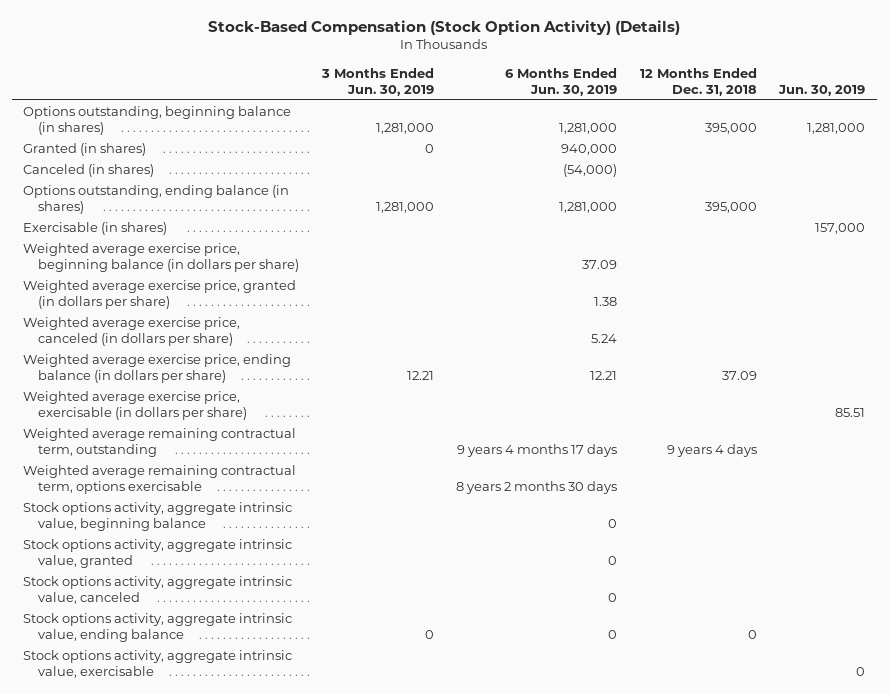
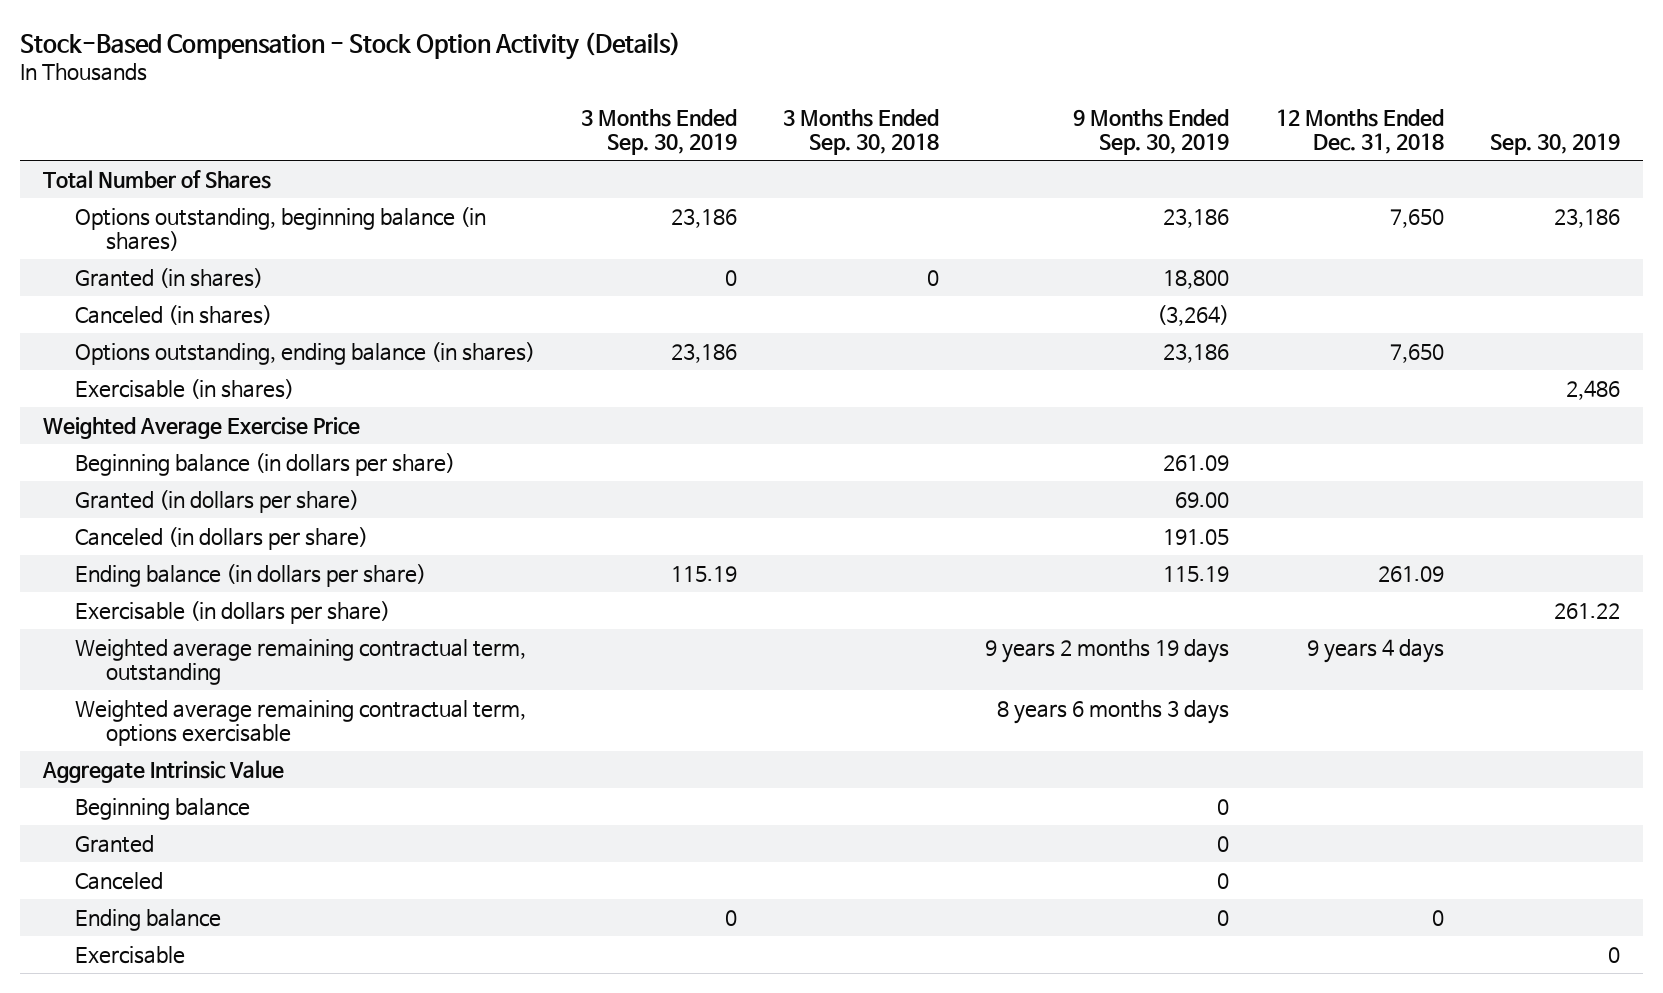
[208,19,681,35] Stock-Based Compensation (Stock Option Activity) (Details) -> [19,31,681,60] Stock-Based Compensation - Stock Option Activity (Details)
[320,67,434,96] 3 Months Ended Jun. 30, 2019 -> none
[505,67,618,96] 6 Months Ended Jun. 30, 2019 -> none
[778,84,866,96] Jun. 30, 2019 -> none
none -> [580,109,737,156] 3 Months Ended Sep. 30, 2019
none -> [783,109,940,156] 3 Months Ended Sep. 30, 2018
none -> [1073,109,1230,156] 9 Months Ended Sep. 30, 2019
none -> [1489,133,1620,156] Sep. 30, 2019
none -> [42,169,271,189] Total Number of Shares
[704,123,757,135] 395,000 -> [1389,208,1444,228] 7,650
[704,202,757,214] 395,000 -> [1389,343,1444,363] 7,650
none -> [42,416,360,439] Weighted Average Exercise Price
[23,243,300,273] Weighted average exercise price, beginning balance (in dollars per share) -> [74,452,455,476] Beginning balance (in dollars per share)
[23,280,297,310] Weighted average exercise price, granted (in dollars per share) -> [74,489,359,513] Granted (in dollars per share)
[23,317,241,347] Weighted average exercise price, canceled (in dollars per share) -> [74,526,368,550] Canceled (in dollars per share)
[23,354,292,384] Weighted average exercise price, ending balance (in dollars per share) -> [74,563,426,587] Ending balance (in dollars per share)
[721,371,757,381] 37.09 -> [1377,565,1444,582] 261.09
[23,391,248,421] Weighted average exercise price, exercisable (in dollars per share) -> [74,600,390,624] Exercisable (in dollars per share)
none -> [41,759,284,783] Aggregate Intrinsic Value
[23,502,293,532] Stock options activity, aggregate intrinsic value, beginning balance -> [74,797,250,820] Beginning balance
[23,539,293,569] Stock options activity, aggregate intrinsic value, granted -> [74,834,154,853] Granted
[23,576,293,605] Stock options activity, aggregate intrinsic value, canceled -> [74,871,163,890] Canceled
[23,613,293,643] Stock options activity, aggregate intrinsic value, ending balance -> [74,908,221,931] Ending balance
[23,650,293,679] Stock options activity, aggregate intrinsic value, exercisable -> [74,945,185,964] Exercisable

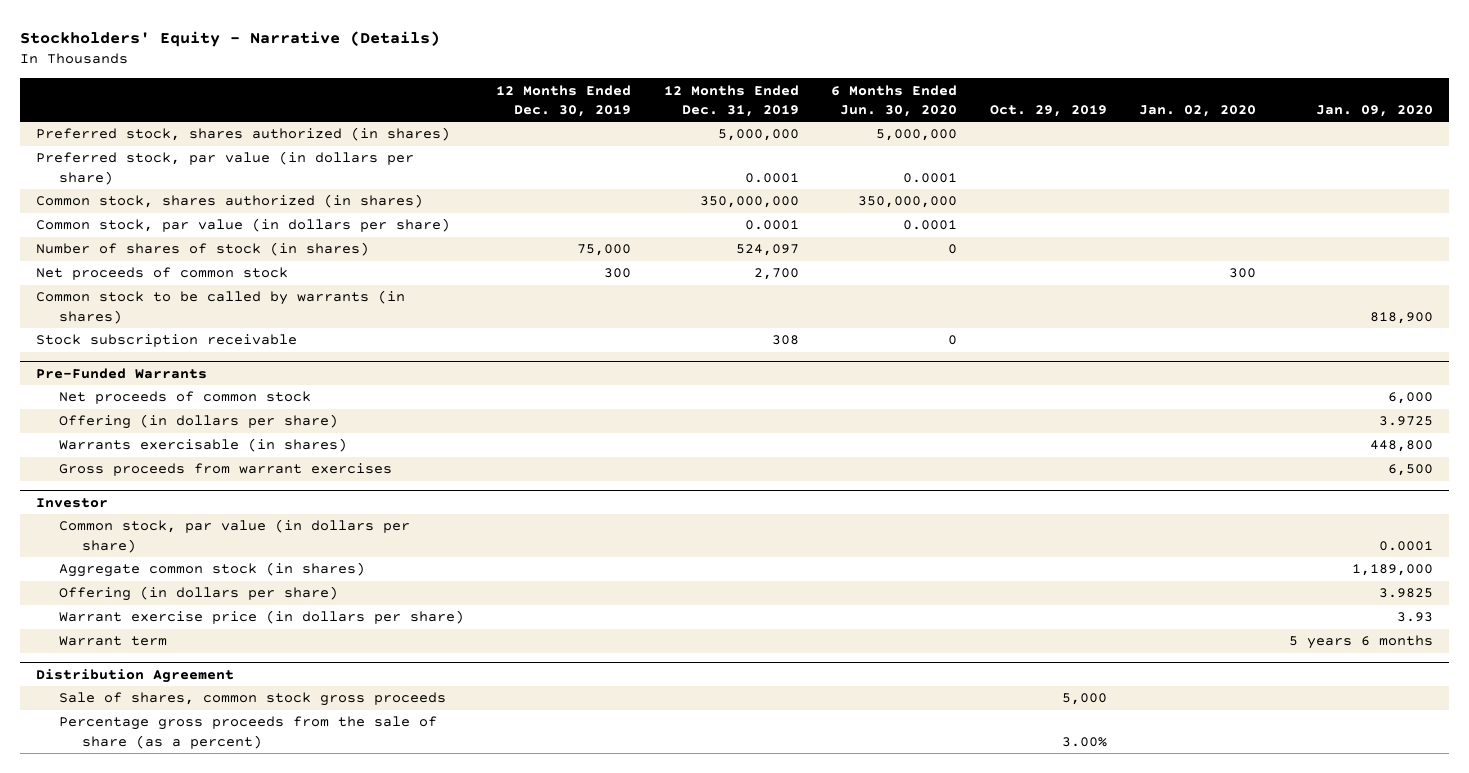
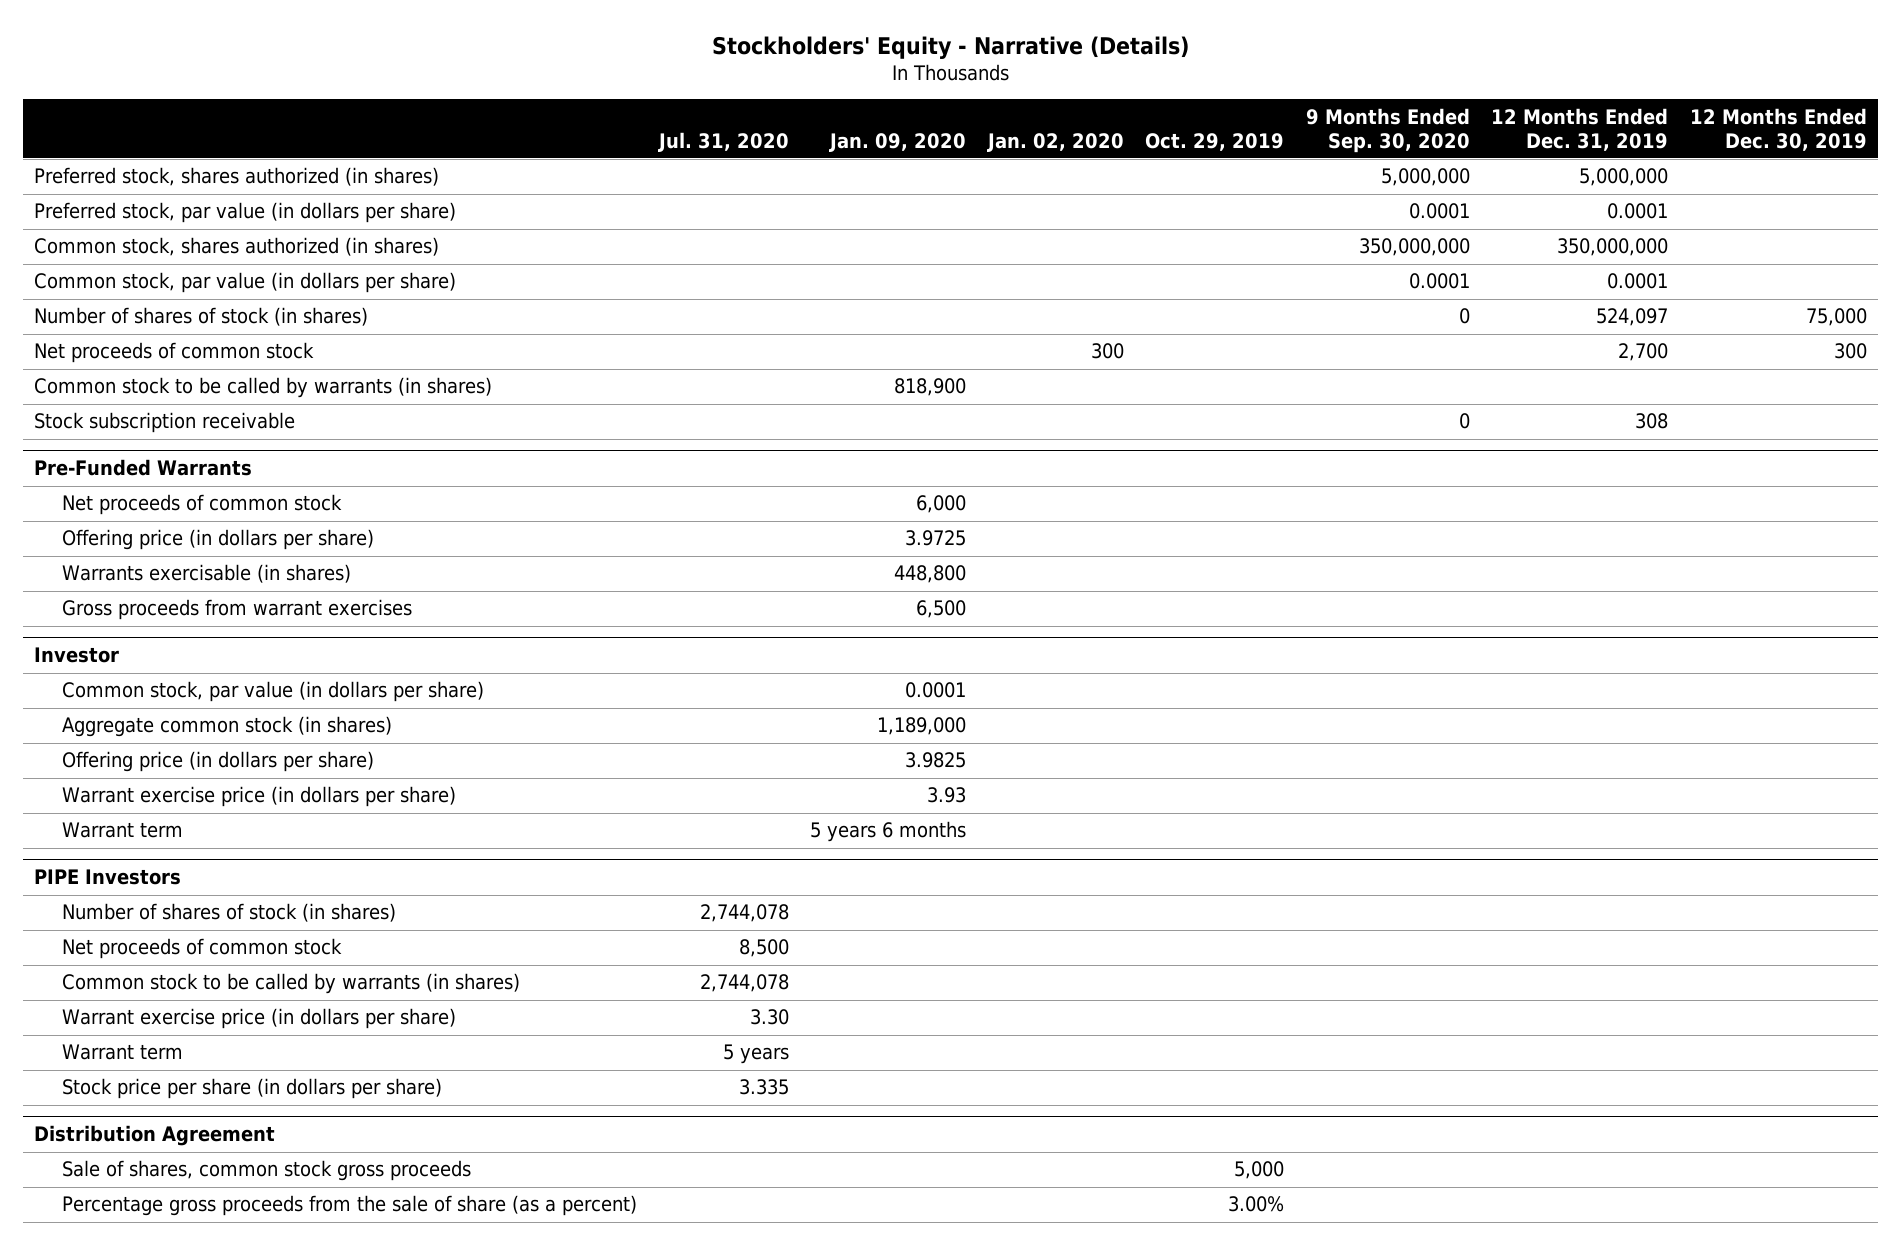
[831,84,958,117] 6 Months Ended Jun. 30, 2020 -> none
none -> [657,131,789,152] Jul. 31, 2020
none -> [1305,107,1470,153] 9 Months Ended Sep. 30, 2020
[58,414,338,430] Offering (in dollars per share) -> [62,529,375,551] Offering price (in dollars per share)
[58,586,338,602] Offering (in dollars per share) -> [62,751,375,773] Offering price (in dollars per share)
none -> [34,869,182,886] PIPE Investors
none -> [62,903,397,923] Number of shares of stock (in shares)
none -> [62,938,343,960] Net proceeds of common stock
none -> [62,973,521,995] Common stock to be called by warrants (in shares)
none -> [62,1008,457,1030] Warrant exercise price (in dollars per share)
none -> [62,1044,184,1061] Warrant term
none -> [62,1078,443,1100] Stock price per share (in dollars per share)

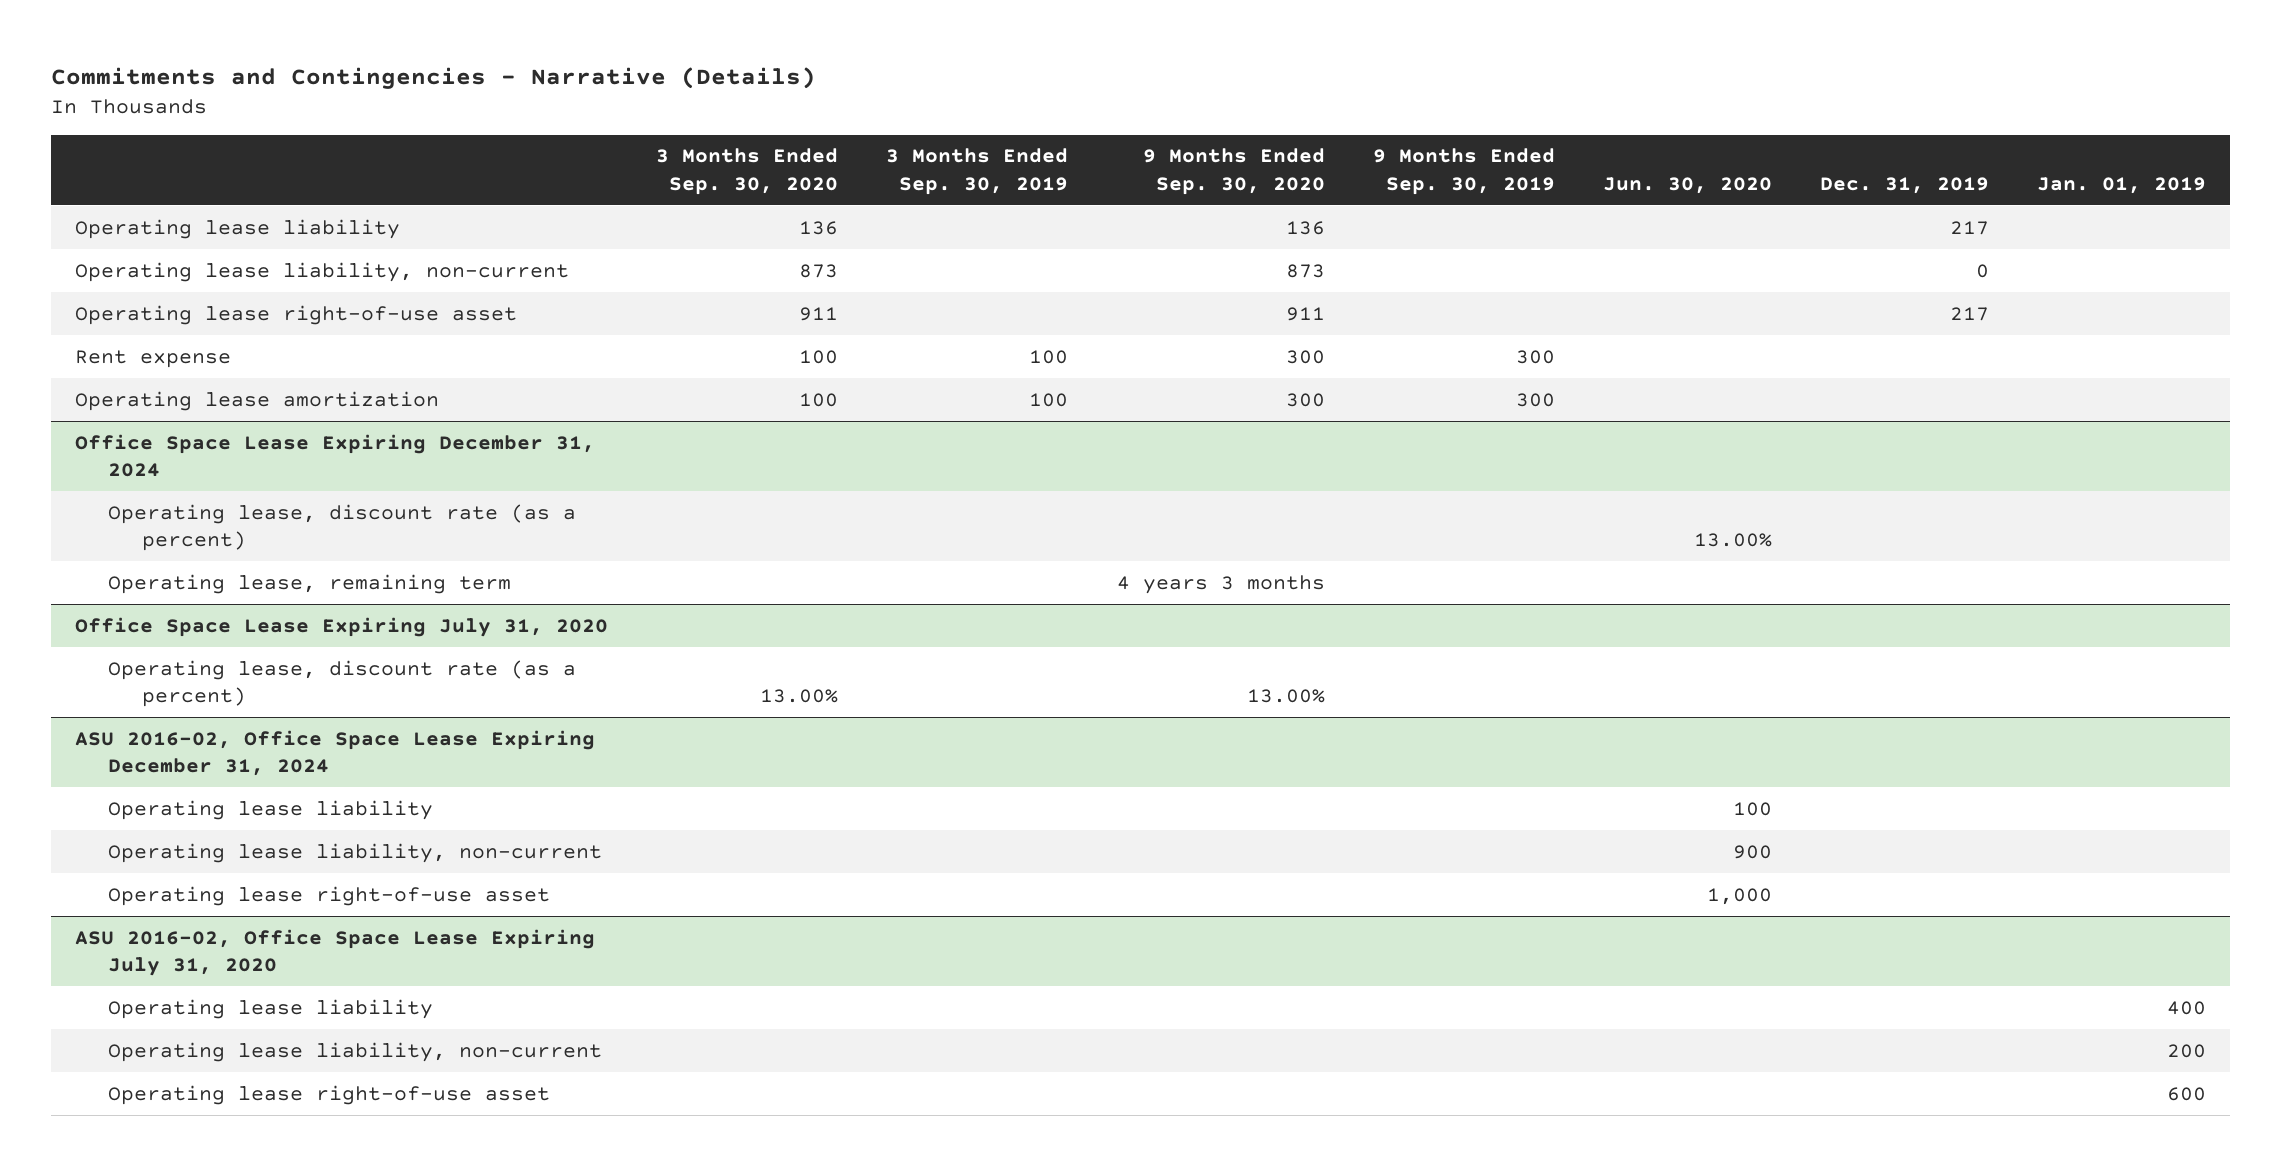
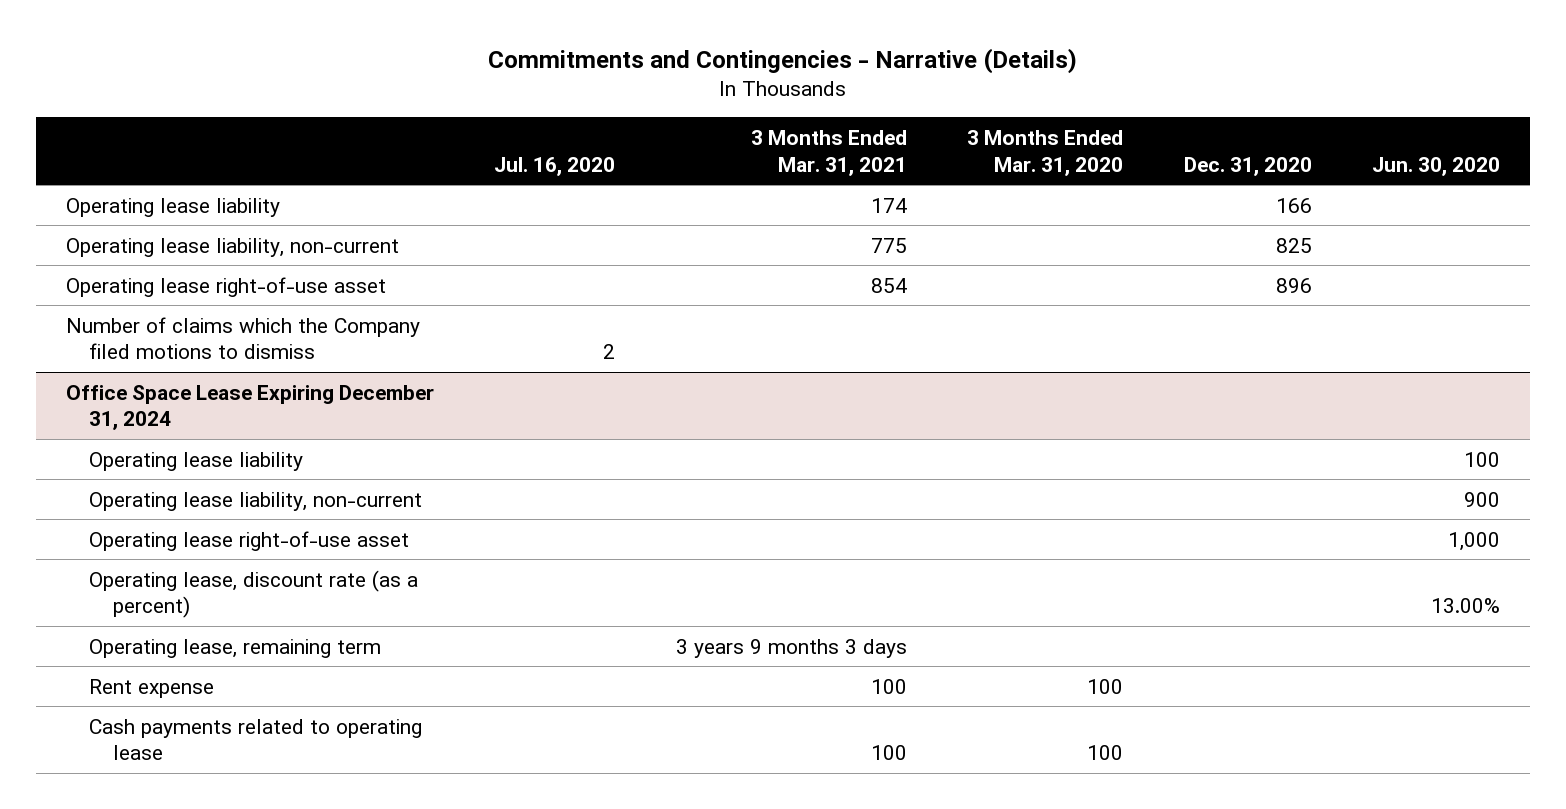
[656,148,839,195] 3 Months Ended Sep. 30, 2020 -> none
[886,148,1069,195] 3 Months Ended Sep. 30, 2019 -> none
[1142,148,1325,195] 9 Months Ended Sep. 30, 2020 -> none
[1372,148,1555,195] 9 Months Ended Sep. 30, 2019 -> none
[1820,176,1990,194] Dec. 31, 2019 -> none
[2037,176,2207,194] Jan. 01, 2019 -> none
none -> [494,156,616,176] Jul. 16, 2020
none -> [750,129,907,176] 3 Months Ended Mar. 31, 2021
none -> [967,129,1124,176] 3 Months Ended Mar. 31, 2020
none -> [1183,156,1312,176] Dec. 31, 2020
[75,349,232,368] Rent expense -> none
[75,390,440,411] Operating lease amortization -> none
none -> [66,316,421,360] Number of claims which the Company filed motions to dismiss
none -> [89,451,304,471] Operating lease liability
none -> [89,491,423,511] Operating lease liability, non-current
none -> [89,530,410,551] Operating lease right-of-use asset
[75,616,609,637] Office Space Lease Expiring July 31, 2020 -> none
[108,659,577,708] Operating lease, discount rate (as a percent) -> none
[75,729,596,777] ASU 2016-02, Office Space Lease Expiring December 31, 2024 -> none
[108,799,434,820] Operating lease liability -> none
[108,842,603,863] Operating lease liability, non-current -> none
[108,885,551,906] Operating lease right-of-use asset -> none
[75,928,596,977] ASU 2016-02, Office Space Lease Expiring July 31, 2020 -> none
[108,998,434,1019] Operating lease liability -> none
[108,1041,603,1062] Operating lease liability, non-current -> none
[108,1084,551,1105] Operating lease right-of-use asset -> none
none -> [89,678,215,698] Rent expense
none -> [89,718,423,761] Cash payments related to operating lease

